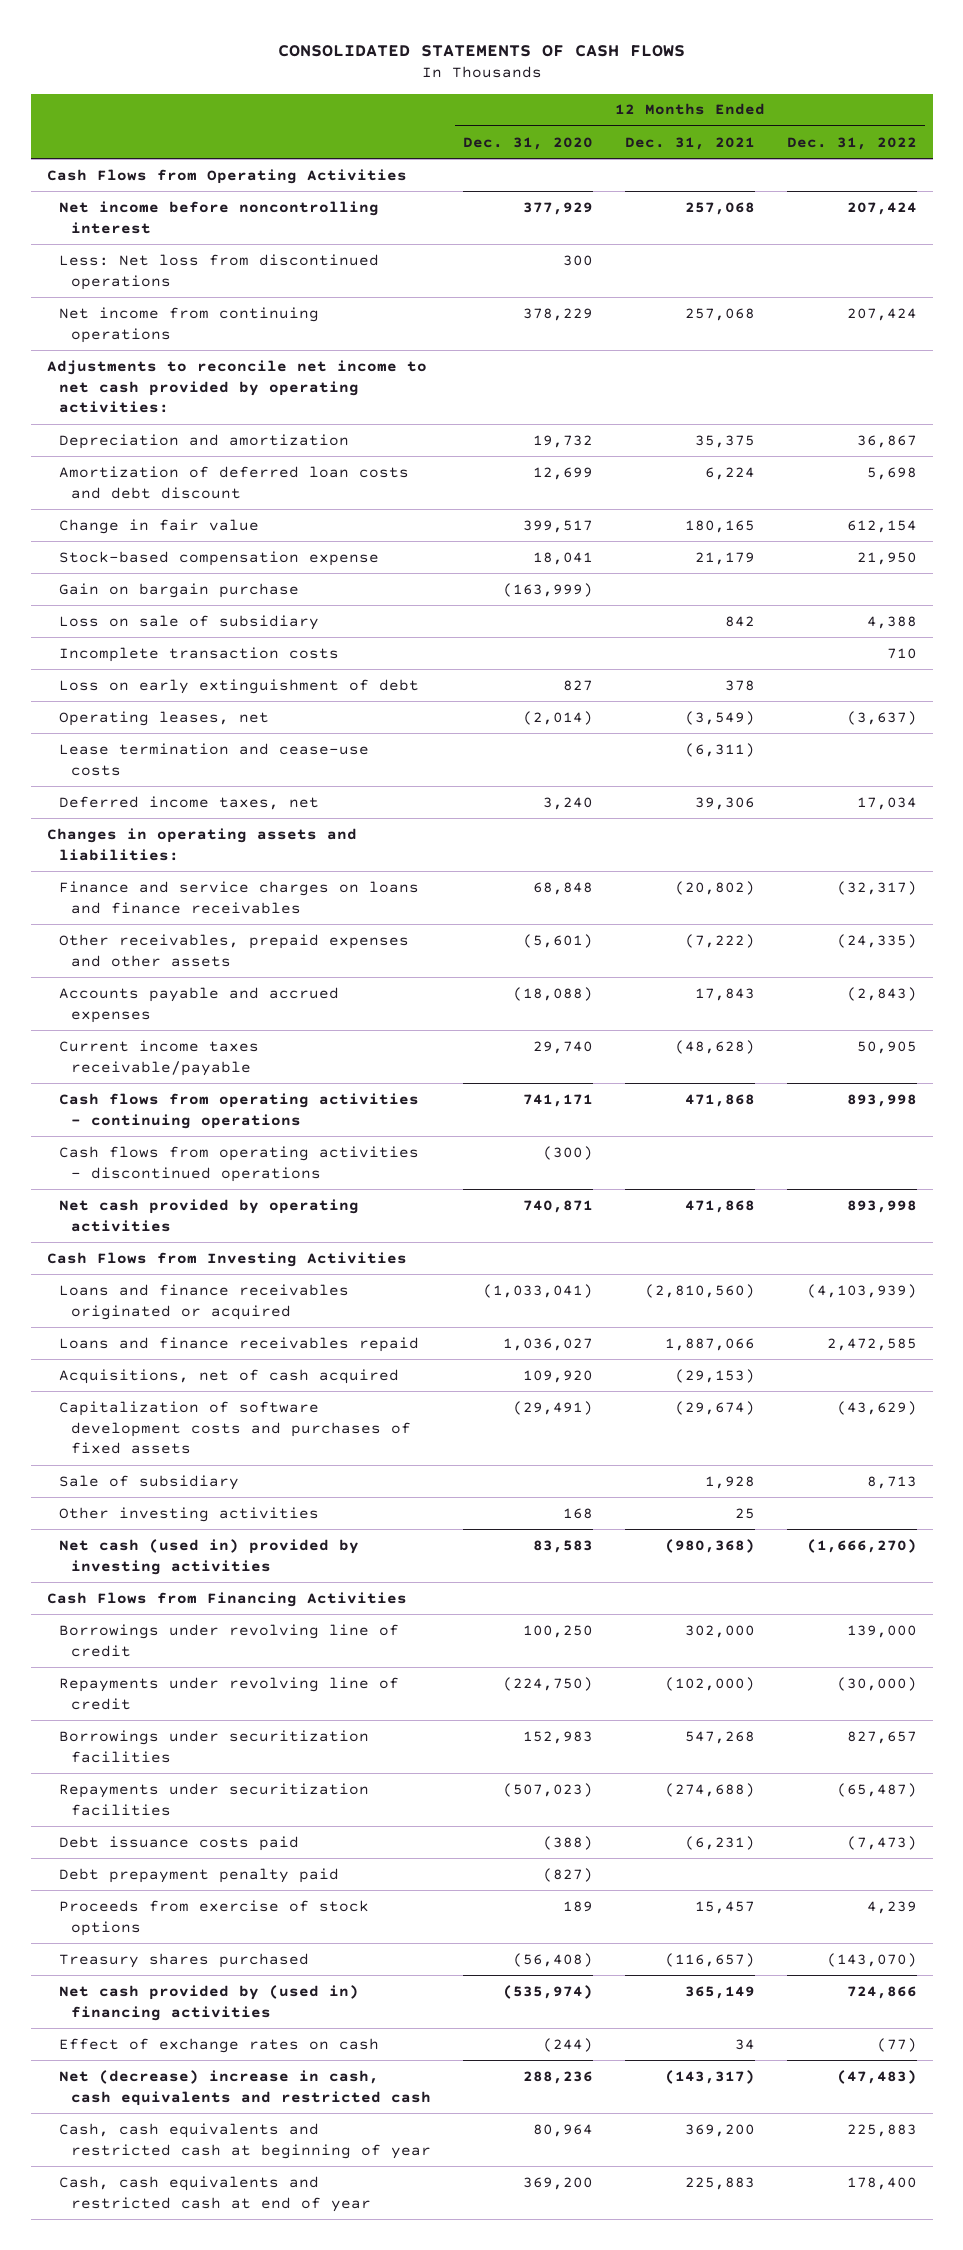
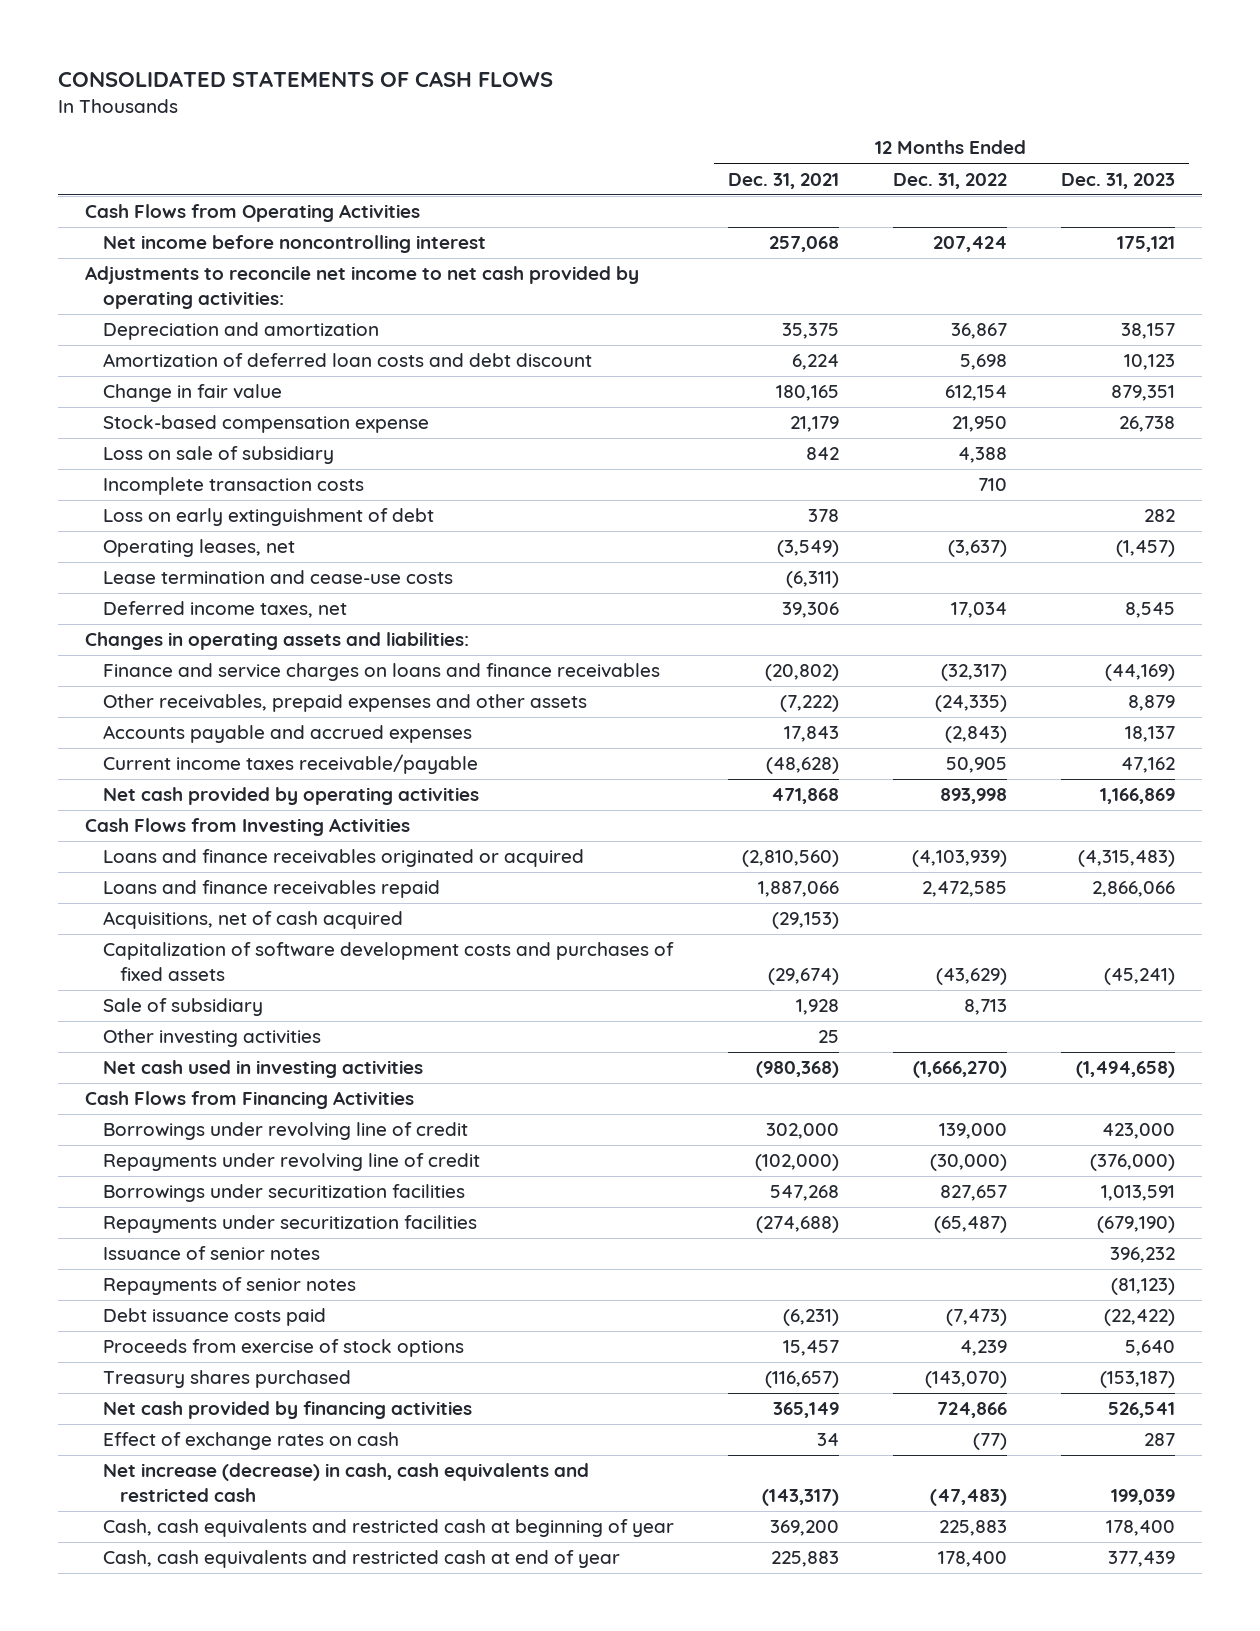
[462,136,593,150] Dec. 31, 2020 -> none
none -> [1061,172,1176,189] Dec. 31, 2023
[58,253,379,290] Less: Net loss from discontinued operations -> none
[58,306,319,343] Net income from continuing operations -> none
[58,582,299,598] Gain on bargain purchase -> none
[58,1092,419,1129] Cash flows from operating activities - continuing operations -> none
[58,1145,419,1182] Cash flows from operating activities - discontinued operations -> none
[58,1538,359,1575] Net cash (used in) provided by investing activities -> [102,1060,423,1079] Net cash used in investing activities
none -> [102,1246,320,1261] Issuance of senior notes
none -> [102,1277,356,1296] Repayments of senior notes
[58,1867,339,1883] Debt prepayment penalty paid -> none
[58,1984,359,2021] Net cash provided by (used in) financing activities -> [102,1401,472,1420] Net cash provided by financing activities
[58,2069,431,2106] Net (decrease) increase in cash, cash equivalents and restricted cash -> [102,1463,589,1502] Net increase (decrease) in cash, cash equivalents and restricted cash

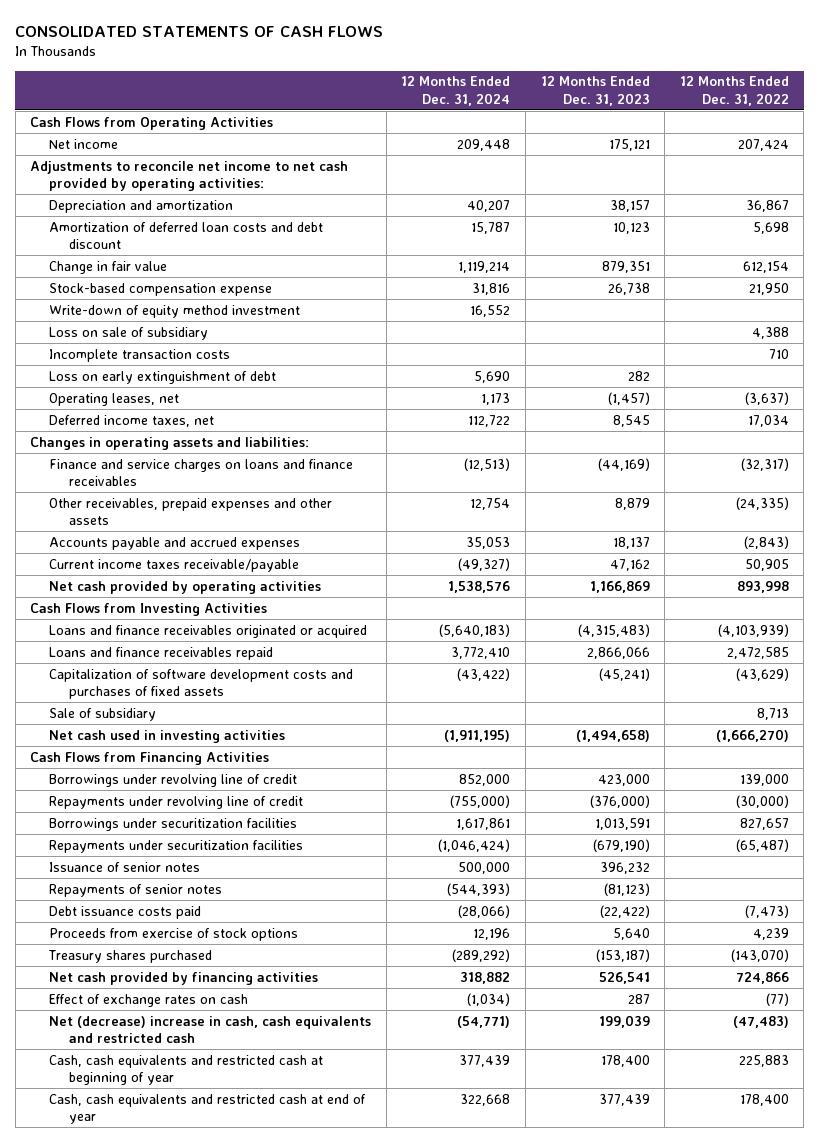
[727,172,839,189] Dec. 31, 2021 -> none
none -> [401,76,511,106] 12 Months Ended Dec. 31, 2024
[102,235,486,254] Net income before noncontrolling interest -> [49,138,119,149] Net income
none -> [49,304,301,318] Write-down of equity method investment
[102,570,453,585] Lease termination and cease-use costs -> none
[102,911,403,930] Acquisitions, net of cash acquired -> none
[102,1029,321,1048] Other investing activities -> none
[102,1463,589,1502] Net increase (decrease) in cash, cash equivalents and restricted cash -> [49,1015,372,1044] Net (decrease) increase in cash, cash equivalents and restricted cash

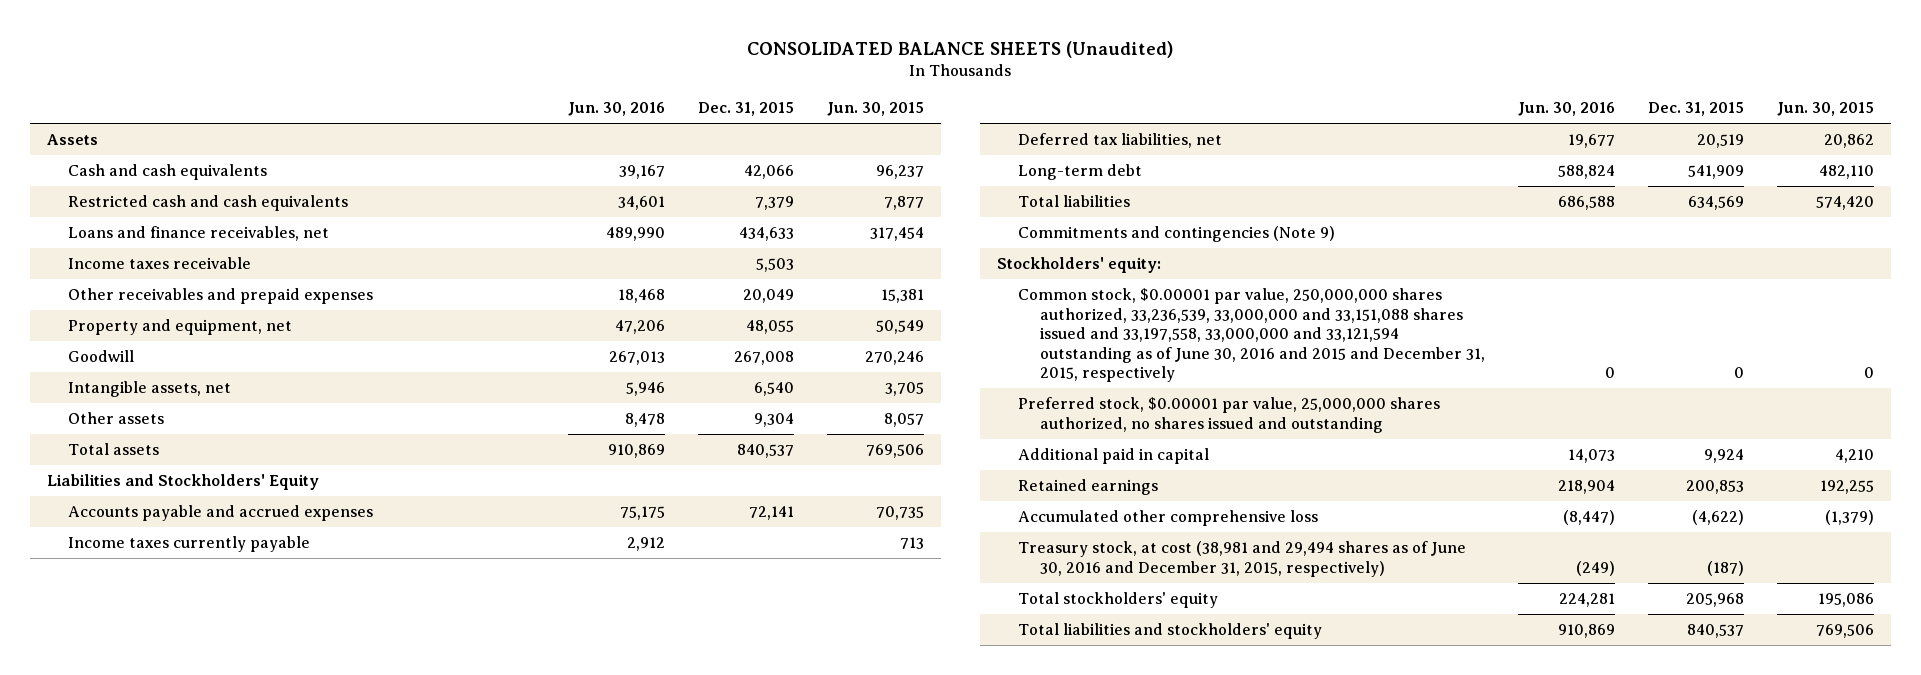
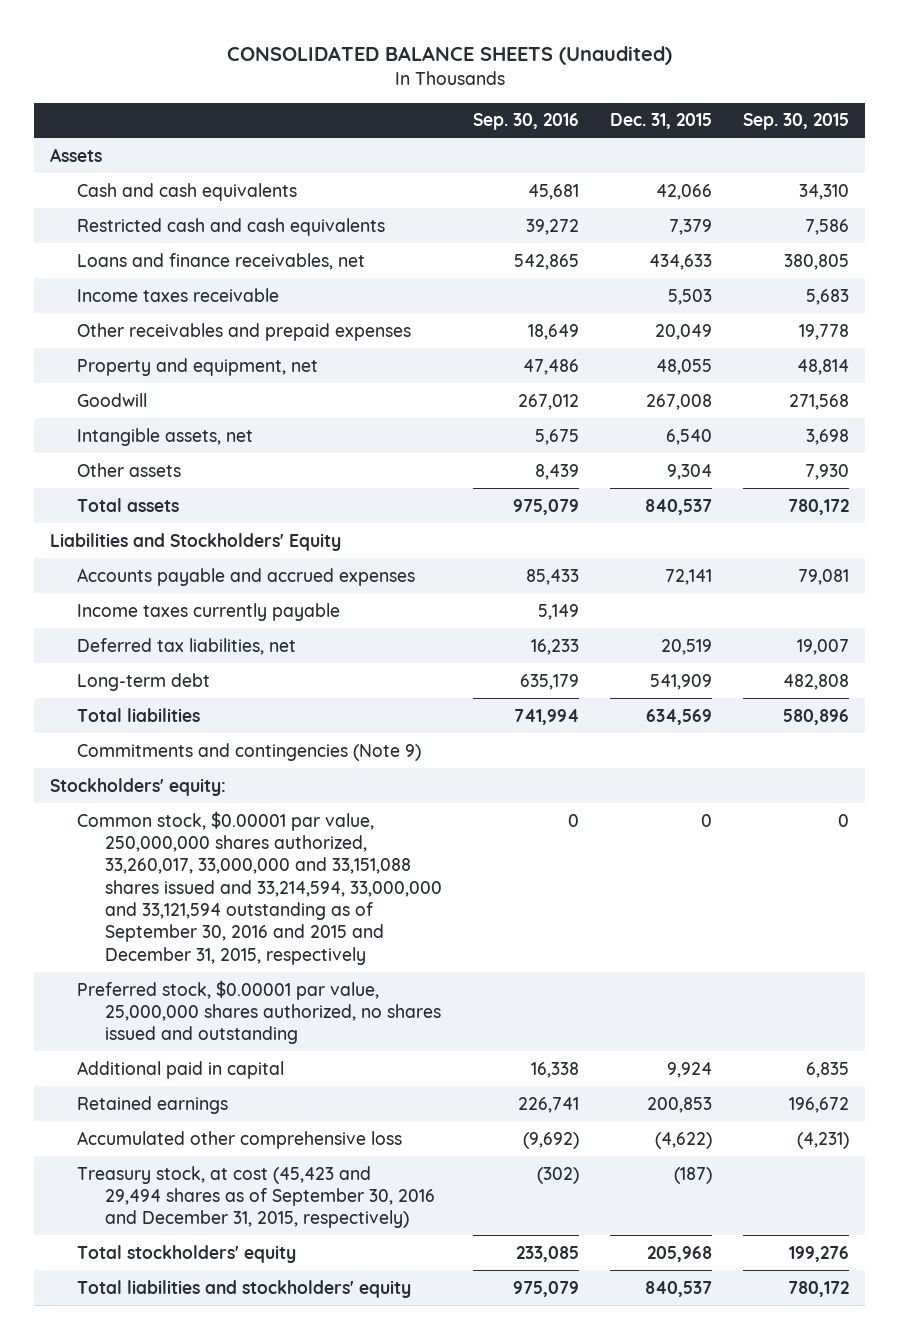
[568,102,666,117] Jun. 30, 2016 -> none
[827,102,925,117] Jun. 30, 2015 -> none
none -> [473,113,580,131] Sep. 30, 2016
none -> [743,113,850,131] Sep. 30, 2015
[1018,288,1486,383] Common stock, $0.00001 par value, 250,000,000 shares authorized, 33,236,539, 33,000,000 and 33,151,088 shares issued and 33,197,558, 33,000,000 and 33,121,594 outstanding as of June 30, 2016 and 2015 and December 31, 2015, respectively -> [77,810,442,965] Common stock, $0.00001 par value, 250,000,000 shares authorized, 33,260,017, 33,000,000 and 33,151,088 shares issued and 33,214,594, 33,000,000 and 33,121,594 outstanding as of September 30, 2016 and 2015 and December 31, 2015, respectively
[1018,541,1467,577] Treasury stock, at cost (38,981 and 29,494 shares as of June 30, 2016 and December 31, 2015, respectively) -> [77,1165,435,1229] Treasury stock, at cost (45,423 and 29,494 shares as of September 30, 2016 and December 31, 2015, respectively)

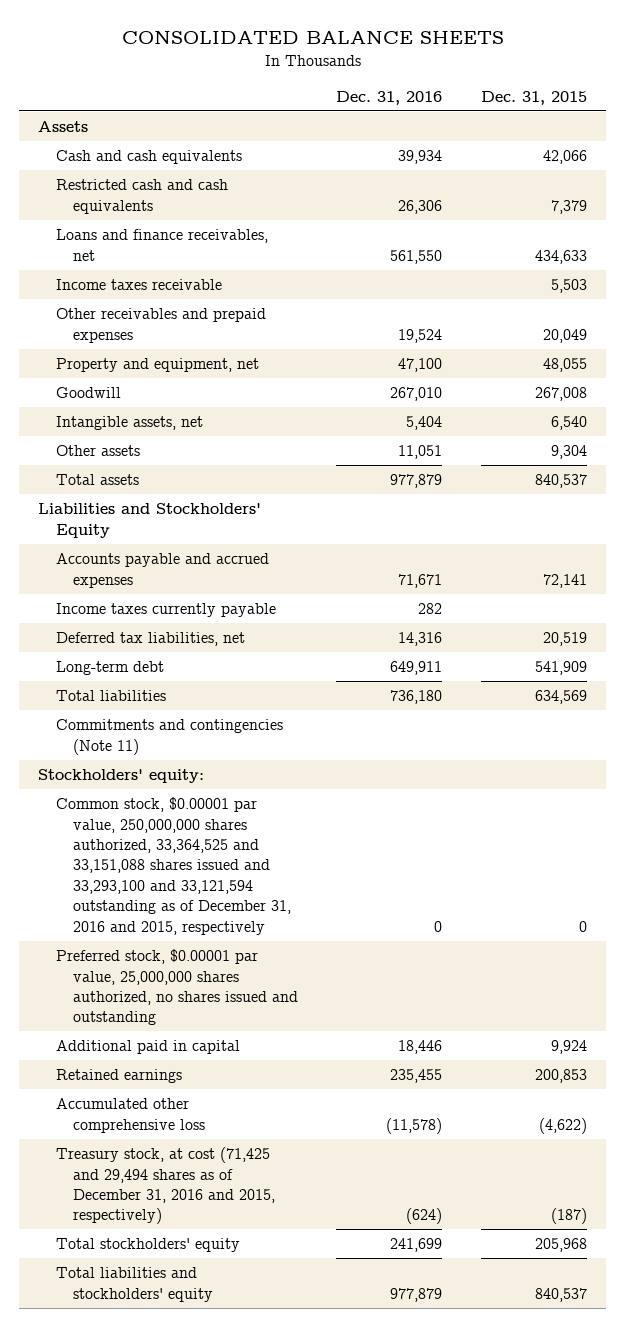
[226,46,672,66] CONSOLIDATED BALANCE SHEETS (Unaudited) -> [121,30,504,44] CONSOLIDATED BALANCE SHEETS
[473,113,580,131] Sep. 30, 2016 -> none
[743,113,850,131] Sep. 30, 2015 -> none
none -> [336,90,443,105] Dec. 31, 2016
[77,742,422,761] Commitments and contingencies (Note 9) -> [55,719,283,755] Commitments and contingencies (Note 11)
[77,810,442,965] Common stock, $0.00001 par value, 250,000,000 shares authorized, 33,260,017, 33,000,000 and 33,151,088 shares issued and 33,214,594, 33,000,000 and 33,121,594 outstanding as of September 30, 2016 and 2015 and December 31, 2015, respectively -> [55,797,291,935] Common stock, $0.00001 par value, 250,000,000 shares authorized, 33,364,525 and 33,151,088 shares issued and 33,293,100 and 33,121,594 outstanding as of December 31, 2016 and 2015, respectively
[77,1165,435,1229] Treasury stock, at cost (45,423 and 29,494 shares as of September 30, 2016 and December 31, 2015, respectively) -> [55,1147,275,1225] Treasury stock, at cost (71,425 and 29,494 shares as of December 31, 2016 and 2015, respectively)

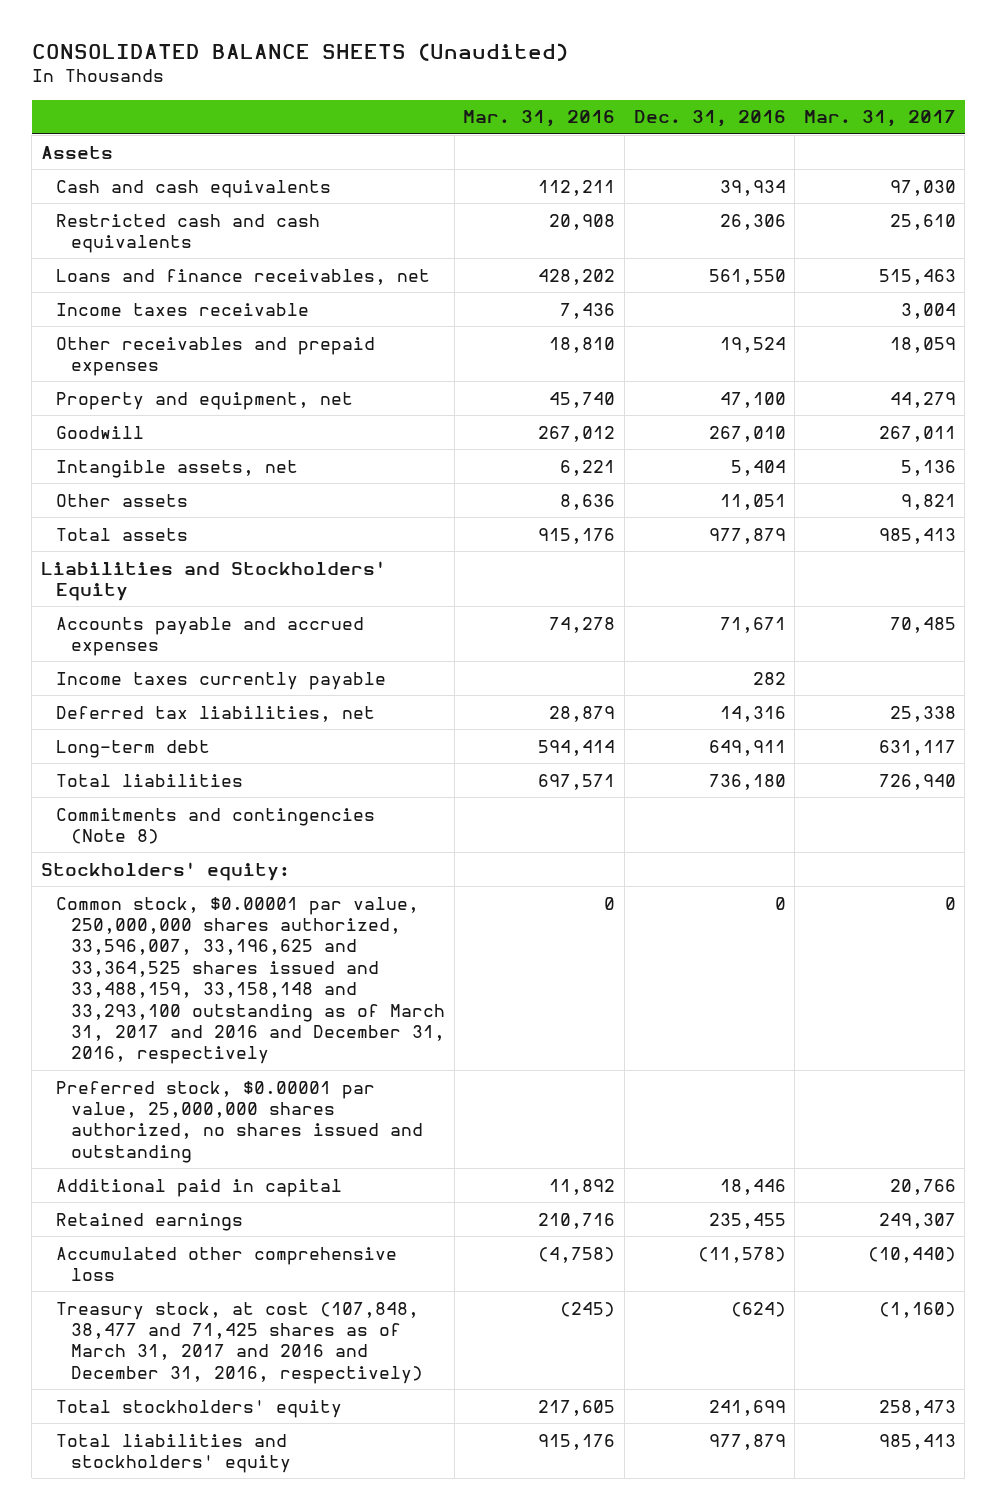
[121,30,504,44] CONSOLIDATED BALANCE SHEETS -> [31,42,568,61] CONSOLIDATED BALANCE SHEETS (Unaudited)
[481,90,588,105] Dec. 31, 2015 -> none
none -> [463,110,616,128] Mar. 31, 2016
none -> [803,110,956,128] Mar. 31, 2017
[55,719,283,755] Commitments and contingencies (Note 11) -> [56,807,376,845] Commitments and contingencies (Note 8)
[55,797,291,935] Common stock, $0.00001 par value, 250,000,000 shares authorized, 33,364,525 and 33,151,088 shares issued and 33,293,100 and 33,121,594 outstanding as of December 31, 2016 and 2015, respectively -> [56,896,446,1065] Common stock, $0.00001 par value, 250,000,000 shares authorized, 33,596,007, 33,196,625 and 33,364,525 shares issued and 33,488,159, 33,158,148 and 33,293,100 outstanding as of March 31, 2017 and 2016 and December 31, 2016, respectively
[55,1147,275,1225] Treasury stock, at cost (71,425 and 29,494 shares as of December 31, 2016 and 2015, respectively) -> [56,1301,424,1384] Treasury stock, at cost (107,848, 38,477 and 71,425 shares as of March 31, 2017 and 2016 and December 31, 2016, respectively)

